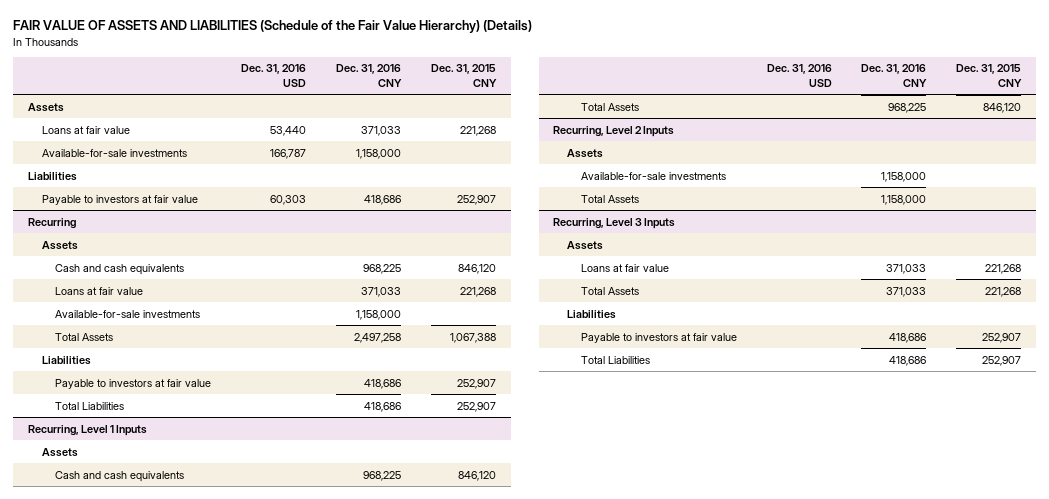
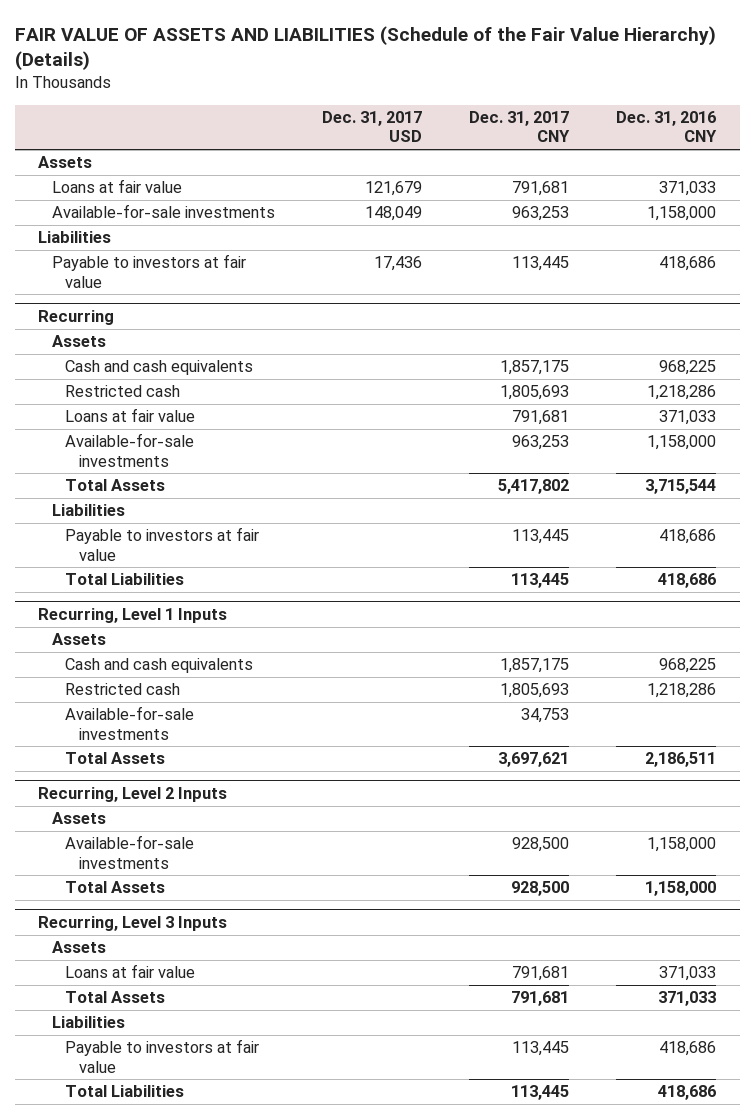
[241,64,307,88] Dec. 31, 2016 USD -> none
[430,64,497,88] Dec. 31, 2015 CNY -> none
none -> [321,111,422,143] Dec. 31, 2017 USD
none -> [468,111,570,143] Dec. 31, 2017 CNY
none -> [65,385,181,398] Restricted cash
[353,332,401,343] 2,497,258 -> [645,479,717,495] 3,715,544
none -> [65,683,181,696] Restricted cash
none -> [65,706,195,740] Available-for-sale investments
[888,102,927,113] 968,225 -> [645,752,717,768] 2,186,511

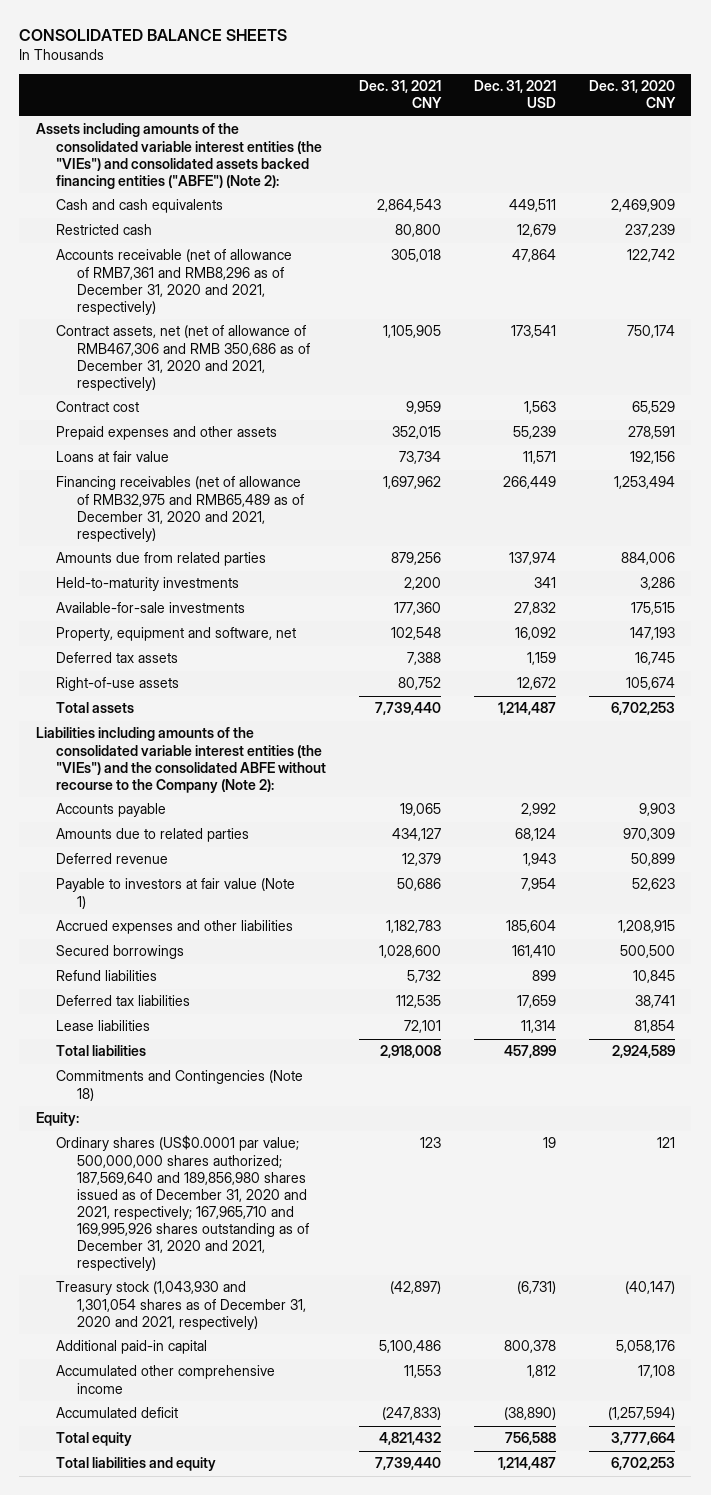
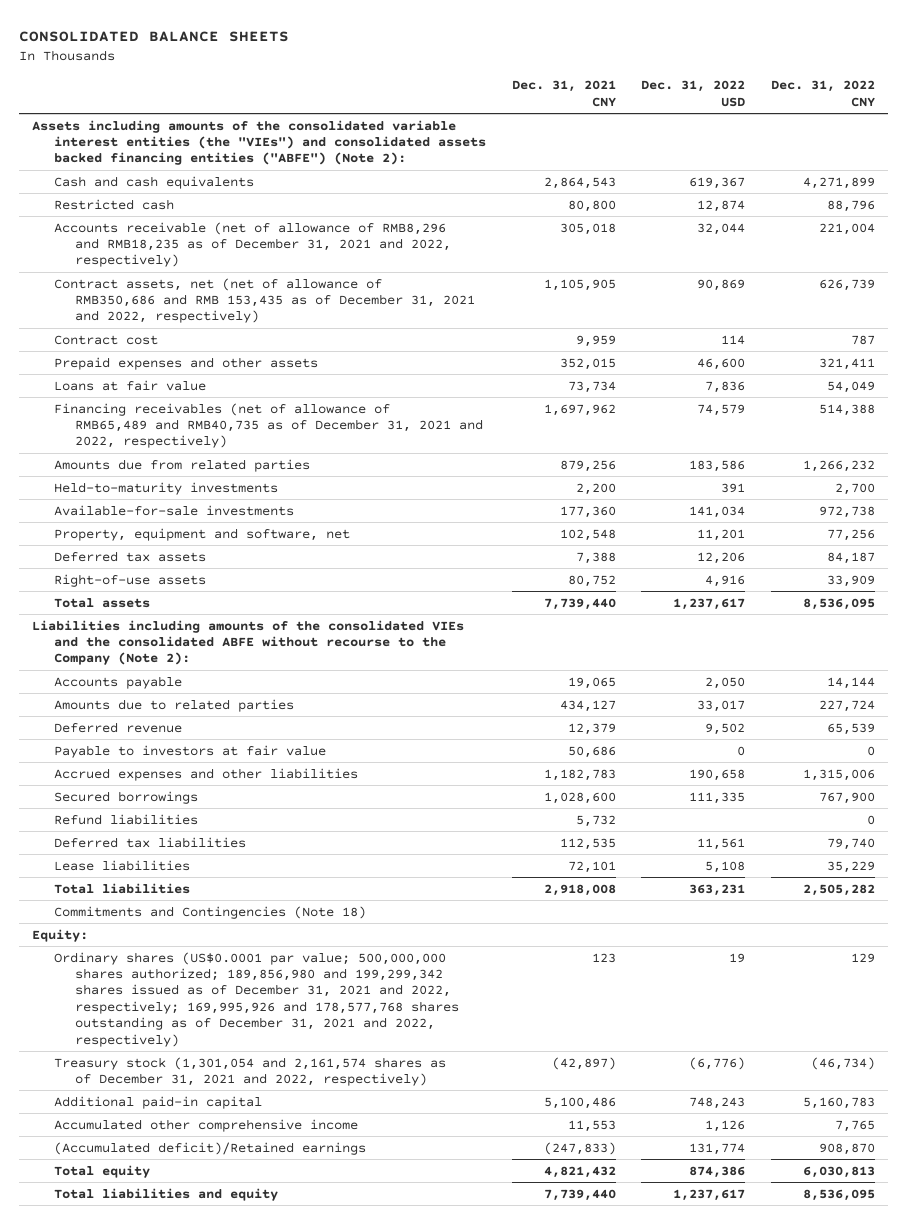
[474,80,557,109] Dec. 31, 2021 USD -> none
[588,80,676,109] Dec. 31, 2020 CNY -> none
none -> [641,80,746,107] Dec. 31, 2022 USD
none -> [771,80,876,107] Dec. 31, 2022 CNY
[56,249,293,315] Accounts receivable (net of allowance of RMB7,361 and RMB8,296 as of December 31, 2020 and 2021, respectively) -> [53,221,451,268] Accounts receivable (net of allowance of RMB8,296 and RMB18,235 as of December 31, 2021 and 2022, respectively)
[56,325,310,391] Contract assets, net (net of allowance of RMB467,306 and RMB 350,686 as of December 31, 2020 and 2021, respectively) -> [53,277,475,324] Contract assets, net (net of allowance of RMB350,686 and RMB 153,435 as of December 31, 2021 and 2022, respectively)
[56,476,304,542] Financing receivables (net of allowance of RMB32,975 and RMB65,489 as of December 31, 2020 and 2021, respectively) -> [53,402,483,449] Financing receivables (net of allowance of RMB65,489 and RMB40,735 as of December 31, 2021 and 2022, respectively)
[35,727,327,793] Liabilities including amounts of the consolidated variable interest entities (the "VIEs") and the consolidated ABFE without recourse to the Company (Note 2): -> [32,619,465,666] Liabilities including amounts of the consolidated VIEs and the consolidated ABFE without recourse to the Company (Note 2):
[56,878,296,909] Payable to investors at fair value (Note 1) -> [53,744,326,758] Payable to investors at fair value
[56,1135,309,1271] Ordinary shares (US$0.0001 par value; 500,000,000 shares authorized; 187,569,640 and 189,856,980 shares issued as of December 31, 2020 and 2021, respectively; 167,965,710 and 169,995,926 shares outstanding as of December 31, 2020 and 2021, respectively) -> [53,951,459,1047] Ordinary shares (US$0.0001 par value; 500,000,000 shares authorized; 189,856,980 and 199,299,342 shares issued as of December 31, 2021 and 2022, respectively; 169,995,926 and 178,577,768 shares outstanding as of December 31, 2021 and 2022, respectively)
[56,1281,306,1330] Treasury stock (1,043,930 and 1,301,054 shares as of December 31, 2020 and 2021, respectively) -> [53,1056,446,1086] Treasury stock (1,301,054 and 2,161,574 shares as of December 31, 2021 and 2022, respectively)
[56,1407,179,1419] Accumulated deficit -> [53,1141,366,1155] (Accumulated deficit)/Retained earnings

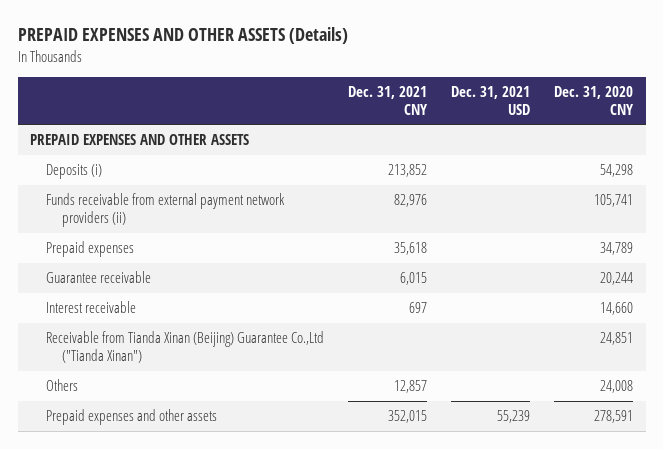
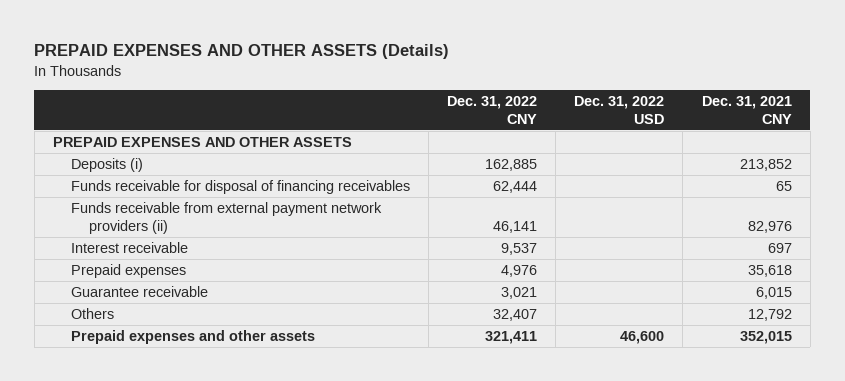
[451,85,531,115] Dec. 31, 2021 USD -> none
[554,85,635,115] Dec. 31, 2020 CNY -> none
none -> [447,95,538,124] Dec. 31, 2022 CNY
none -> [574,95,665,124] Dec. 31, 2022 USD
none -> [70,179,410,194] Funds receivable for disposal of financing receivables
[45,301,136,314] Interest receivable -> [70,241,188,253] Interest receivable
[45,331,324,364] Receivable from Tianda Xinan (Beijing) Guarantee Co.,Ltd ("Tianda Xinan") -> none
[394,380,428,394] 12,857 -> [747,308,792,321] 12,792

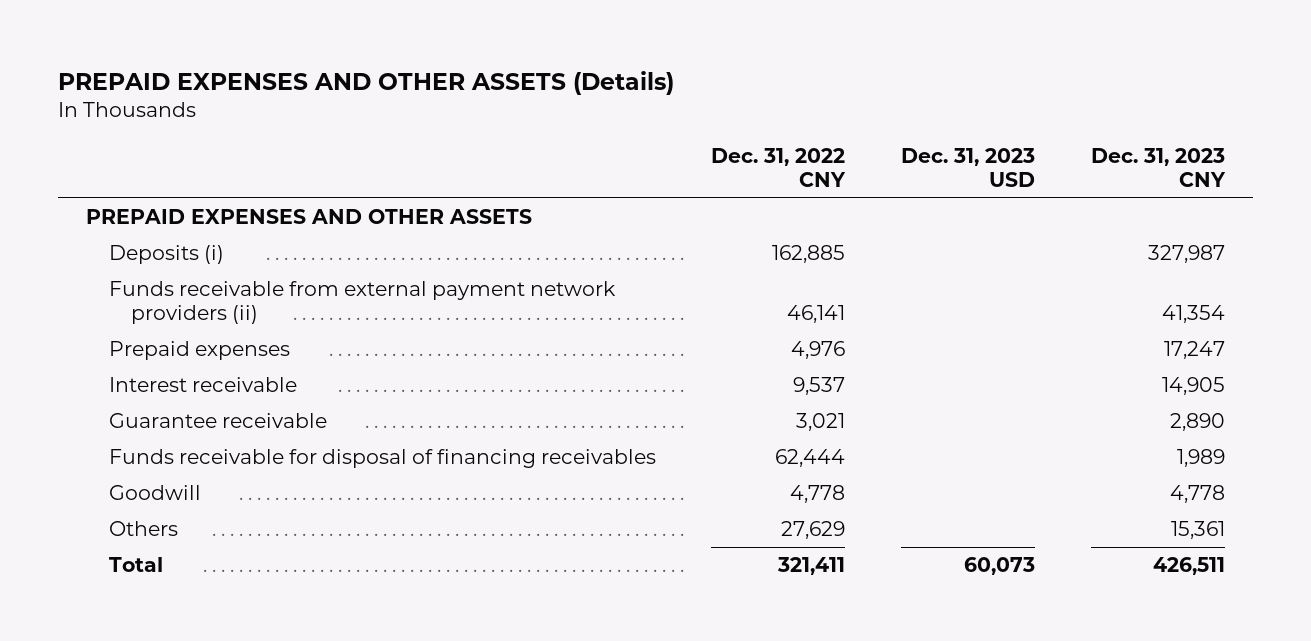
[574,95,665,124] Dec. 31, 2022 USD -> none
[701,95,792,124] Dec. 31, 2021 CNY -> none
none -> [901,147,1036,187] Dec. 31, 2023 USD
none -> [1091,147,1227,187] Dec. 31, 2023 CNY
[70,241,188,253] Interest receivable -> [108,377,297,393] Interest receivable
[70,179,410,194] Funds receivable for disposal of financing receivables -> [108,449,656,469] Funds receivable for disposal of financing receivables
none -> [108,485,201,501] Goodwill
[493,308,538,321] 32,407 -> [781,521,846,540] 27,629
[70,329,315,344] Prepaid expenses and other assets -> [108,557,163,573] Total

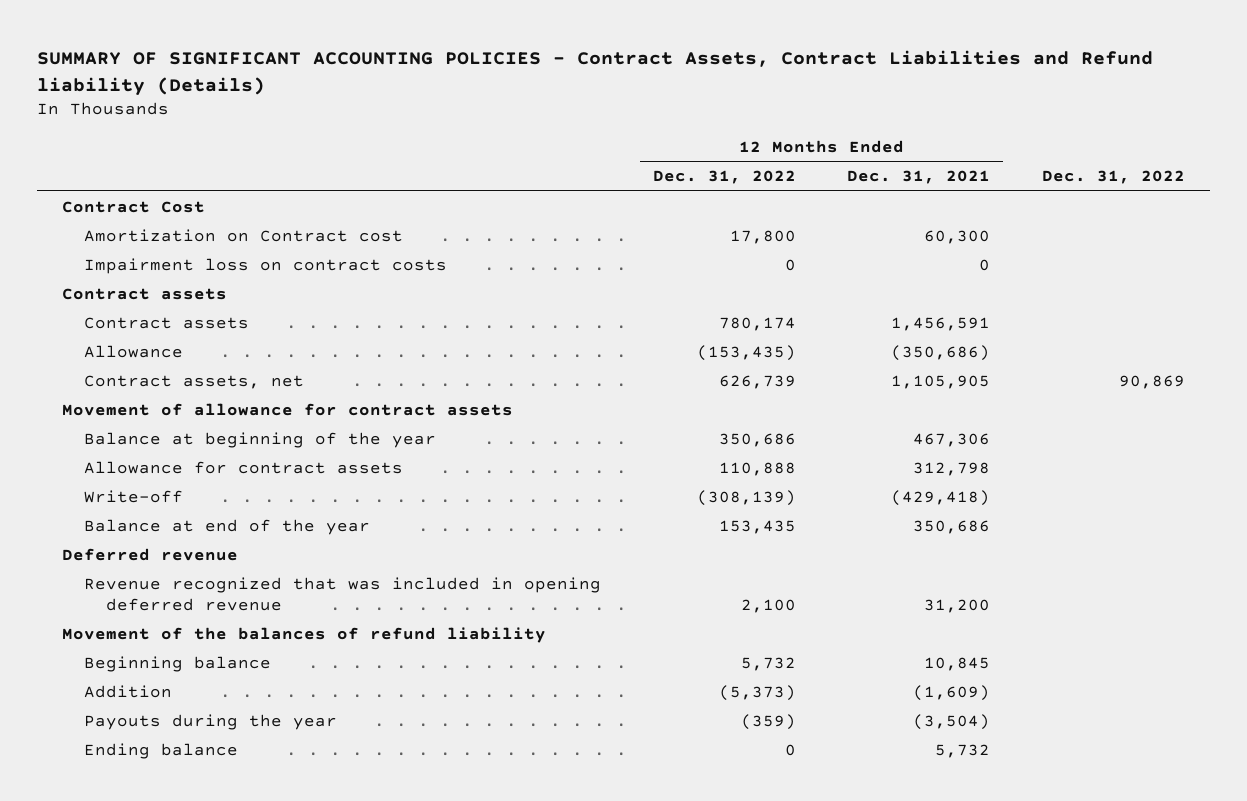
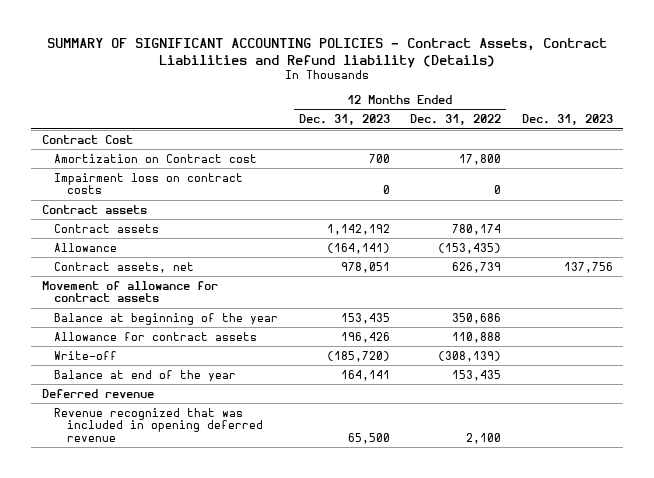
[847,170,991,185] Dec. 31, 2021 -> none
[1041,170,1185,185] Dec. 31, 2022 -> none
none -> [298,114,390,126] Dec. 31, 2023
none -> [521,114,613,126] Dec. 31, 2023
[62,626,547,643] Movement of the balances of refund liability -> none
[84,655,272,672] Beginning balance -> none
[84,684,173,698] Addition -> none
[84,713,338,730] Payouts during the year -> none
[84,742,239,759] Ending balance -> none

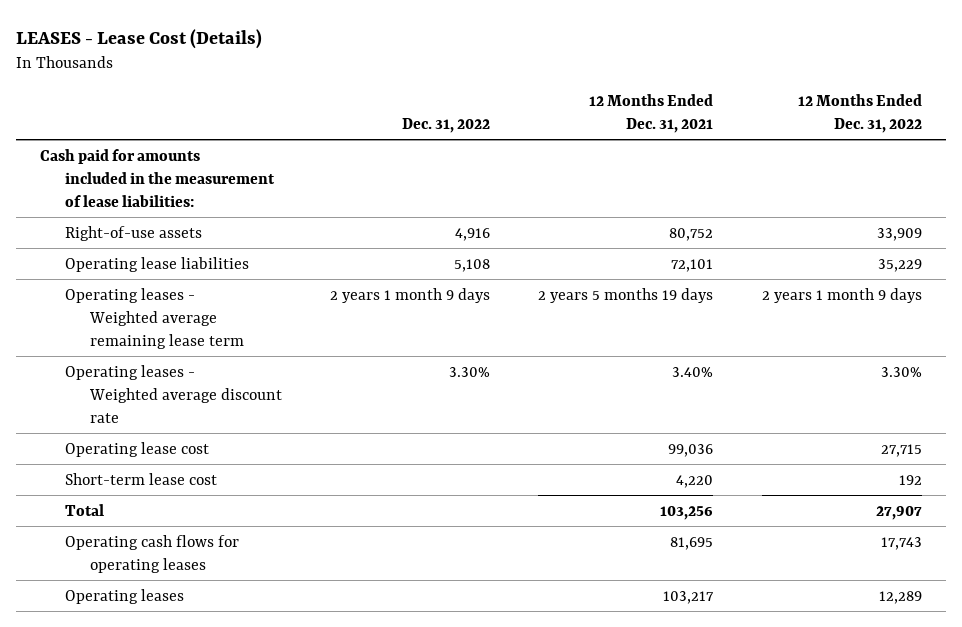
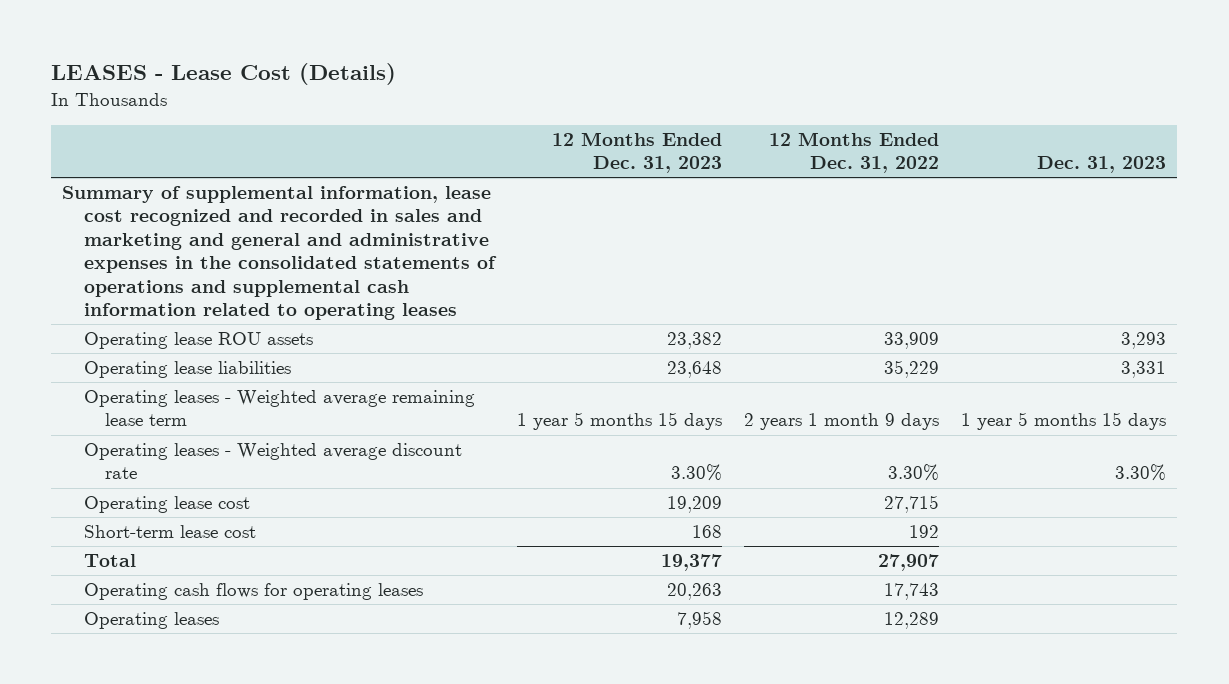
[402,118,491,134] Dec. 31, 2022 -> none
[589,94,714,134] 12 Months Ended Dec. 31, 2021 -> none
none -> [552,131,723,174] 12 Months Ended Dec. 31, 2023
none -> [1037,156,1167,174] Dec. 31, 2023
[39,148,276,207] Cash paid for amounts included in the measurement of lease liabilities: -> [62,186,497,321] Summary of supplemental information, lease cost recognized and recorded in sales and marketing and general and administrative expenses in the consolidated statements of operations and supplemental cash information related to operating leases
[65,225,203,241] Right-of-use assets -> [83,332,313,350] Operating lease ROU assets

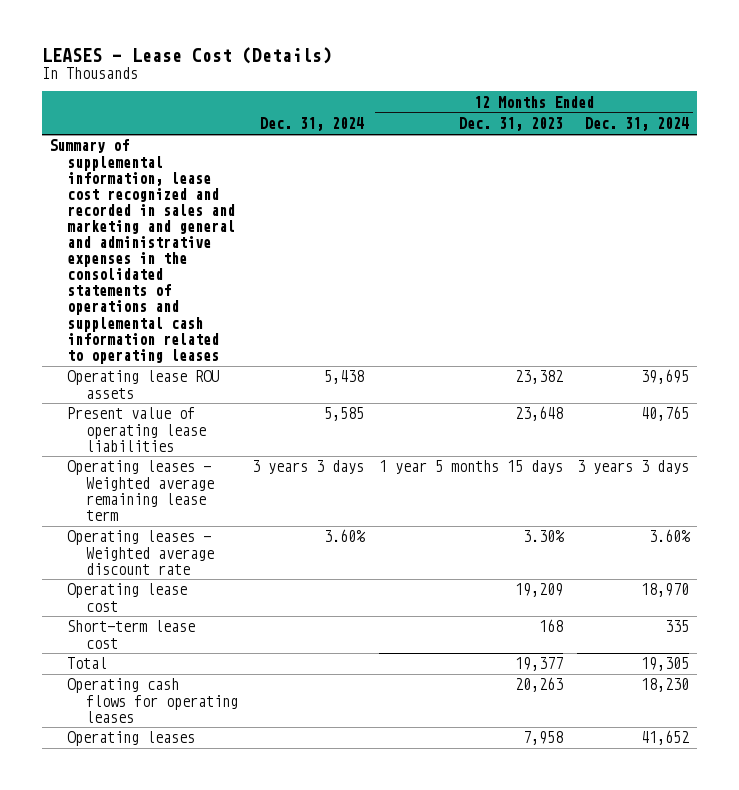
[769,131,940,174] 12 Months Ended Dec. 31, 2022 -> none
[1037,156,1167,174] Dec. 31, 2023 -> none
none -> [260,117,365,132] Dec. 31, 2024
none -> [585,117,690,132] Dec. 31, 2024
[83,361,291,379] Operating lease liabilities -> [67,407,206,452] Present value of operating lease liabilities

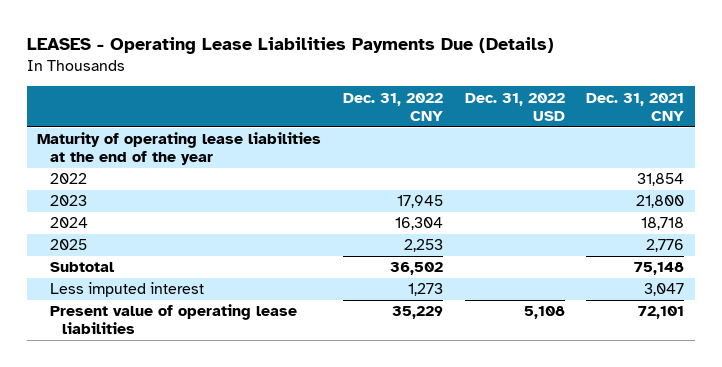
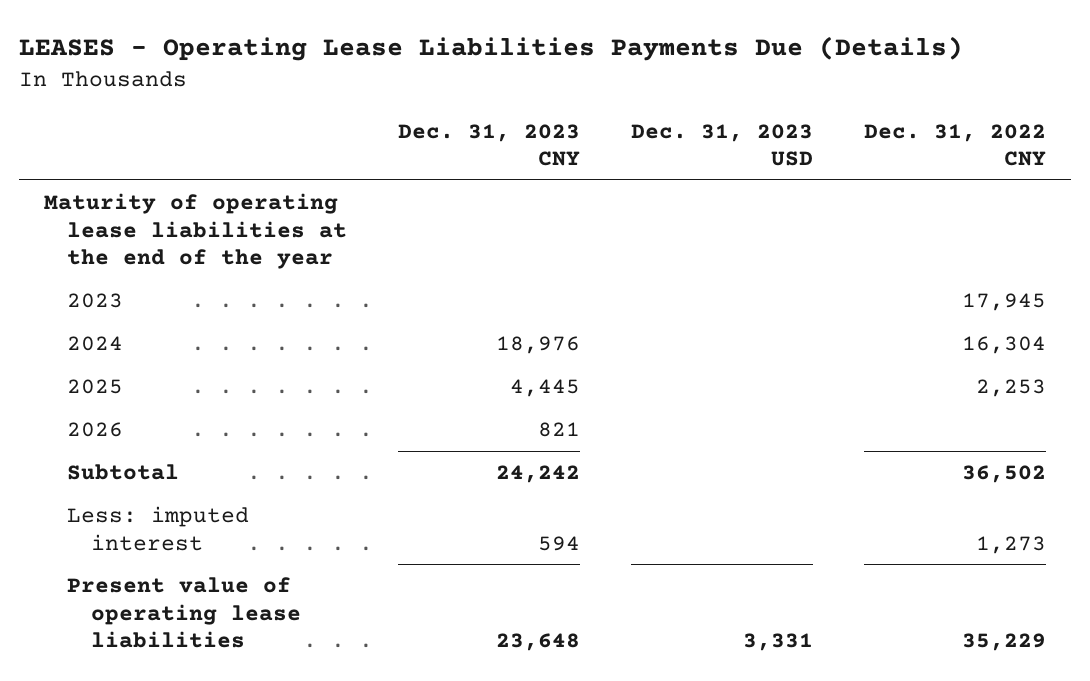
[464,92,565,121] Dec. 31, 2022 USD -> none
[586,92,685,121] Dec. 31, 2021 CNY -> none
none -> [398,123,581,166] Dec. 31, 2023 CNY
none -> [631,123,814,166] Dec. 31, 2023 USD
[49,173,87,185] 2022 -> none
none -> [67,422,124,438] 2026
[49,282,204,298] Less imputed interest -> [67,506,250,551] Less: imputed interest

